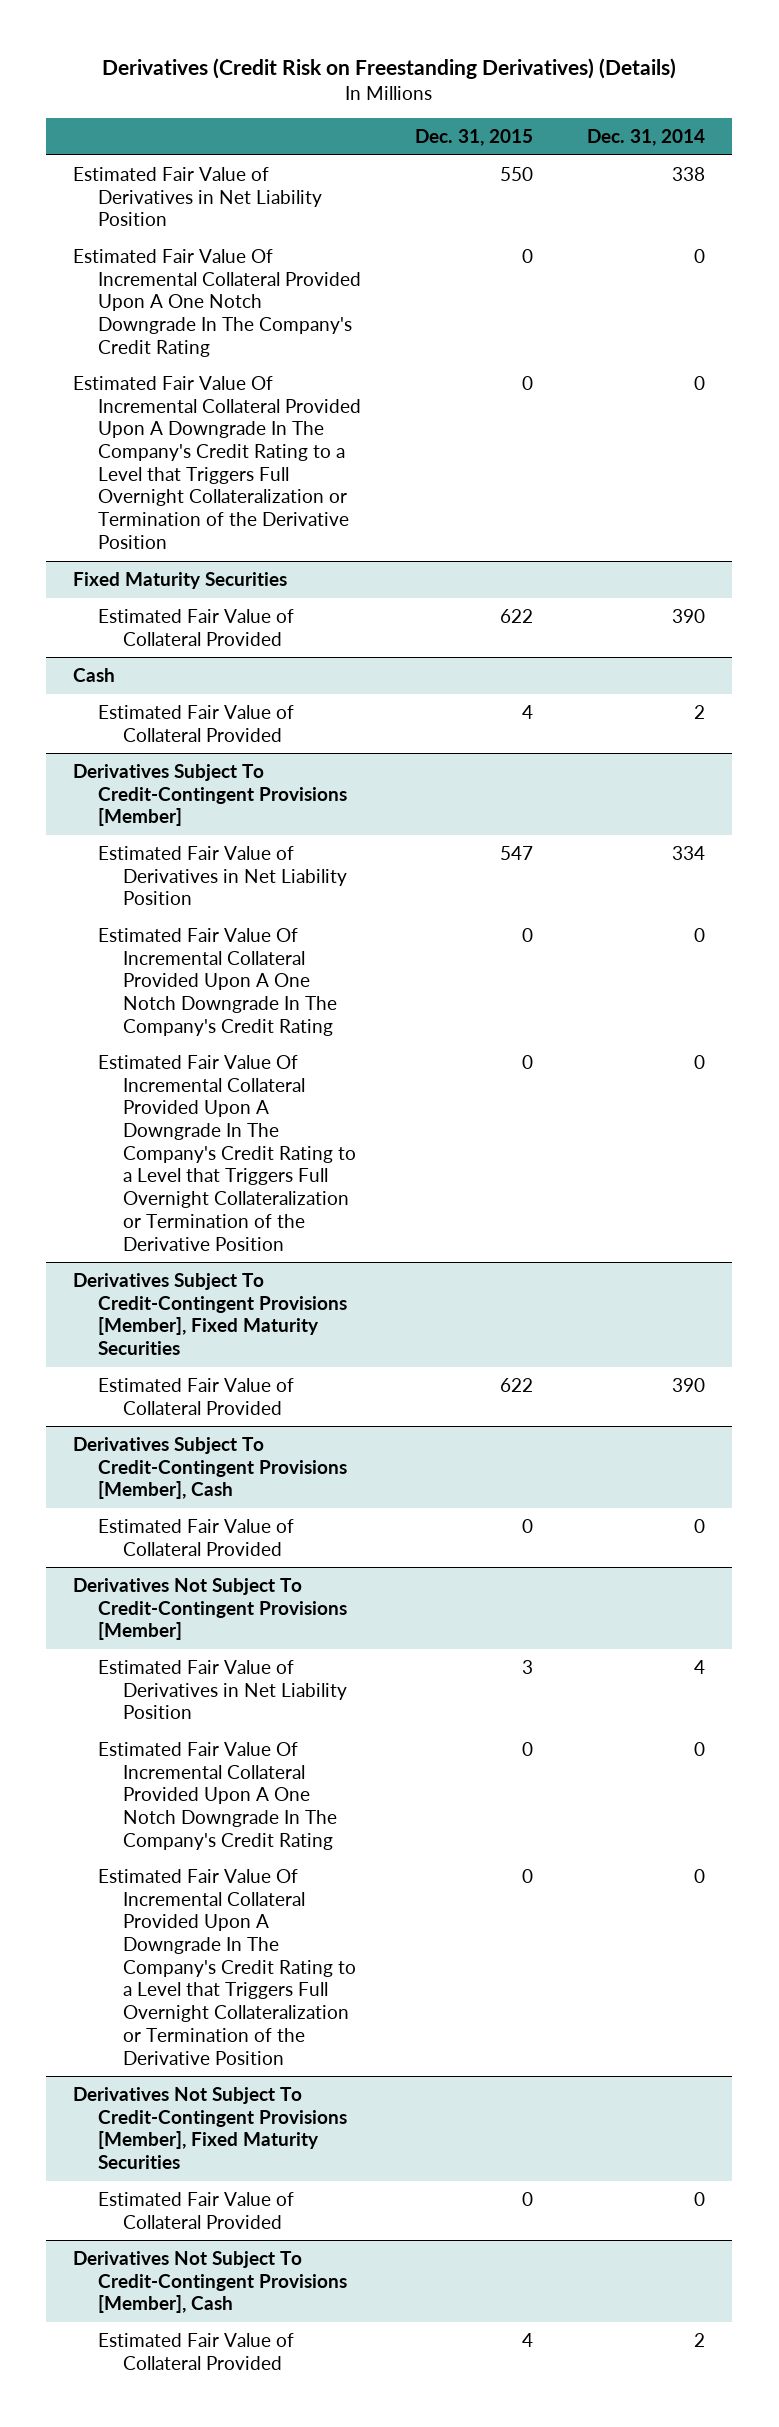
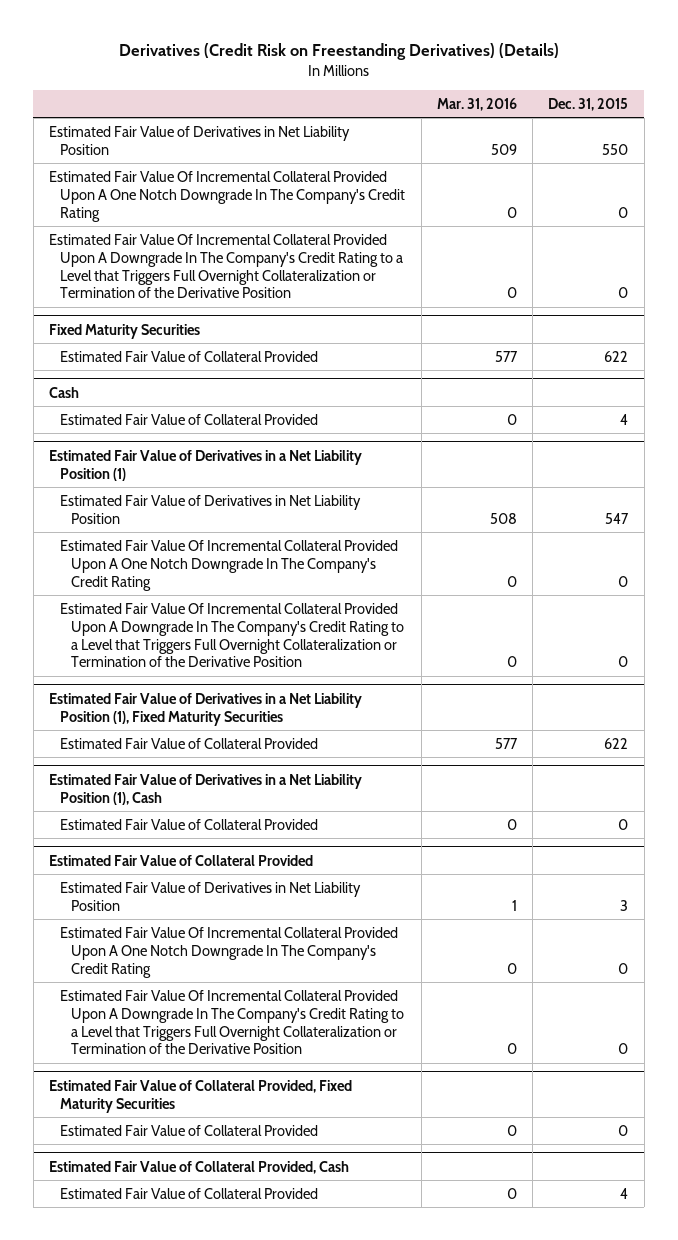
[587,128,706,146] Dec. 31, 2014 -> none
none -> [436,97,517,111] Mar. 31, 2016
[73,763,348,827] Derivatives Subject To Credit-Contingent Provisions [Member] -> [49,449,363,481] Estimated Fair Value of Derivatives in a Net Liability Position (1)
[73,1272,348,1356] Derivatives Subject To Credit-Contingent Provisions [Member], Fixed Maturity Securities -> none
none -> [49,692,363,726] Estimated Fair Value of Derivatives in a Net Liability Position (1), Fixed Maturity Securities
[73,1436,348,1500] Derivatives Subject To Credit-Contingent Provisions [Member], Cash -> none
none -> [49,773,363,805] Estimated Fair Value of Derivatives in a Net Liability Position (1), Cash
[73,1577,348,1641] Derivatives Not Subject To Credit-Contingent Provisions [Member] -> [49,854,314,866] Estimated Fair Value of Collateral Provided
[73,2086,348,2170] Derivatives Not Subject To Credit-Contingent Provisions [Member], Fixed Maturity Securities -> none
none -> [49,1079,353,1113] Estimated Fair Value of Collateral Provided, Fixed Maturity Securities
[73,2250,348,2314] Derivatives Not Subject To Credit-Contingent Provisions [Member], Cash -> none
none -> [49,1160,350,1174] Estimated Fair Value of Collateral Provided, Cash

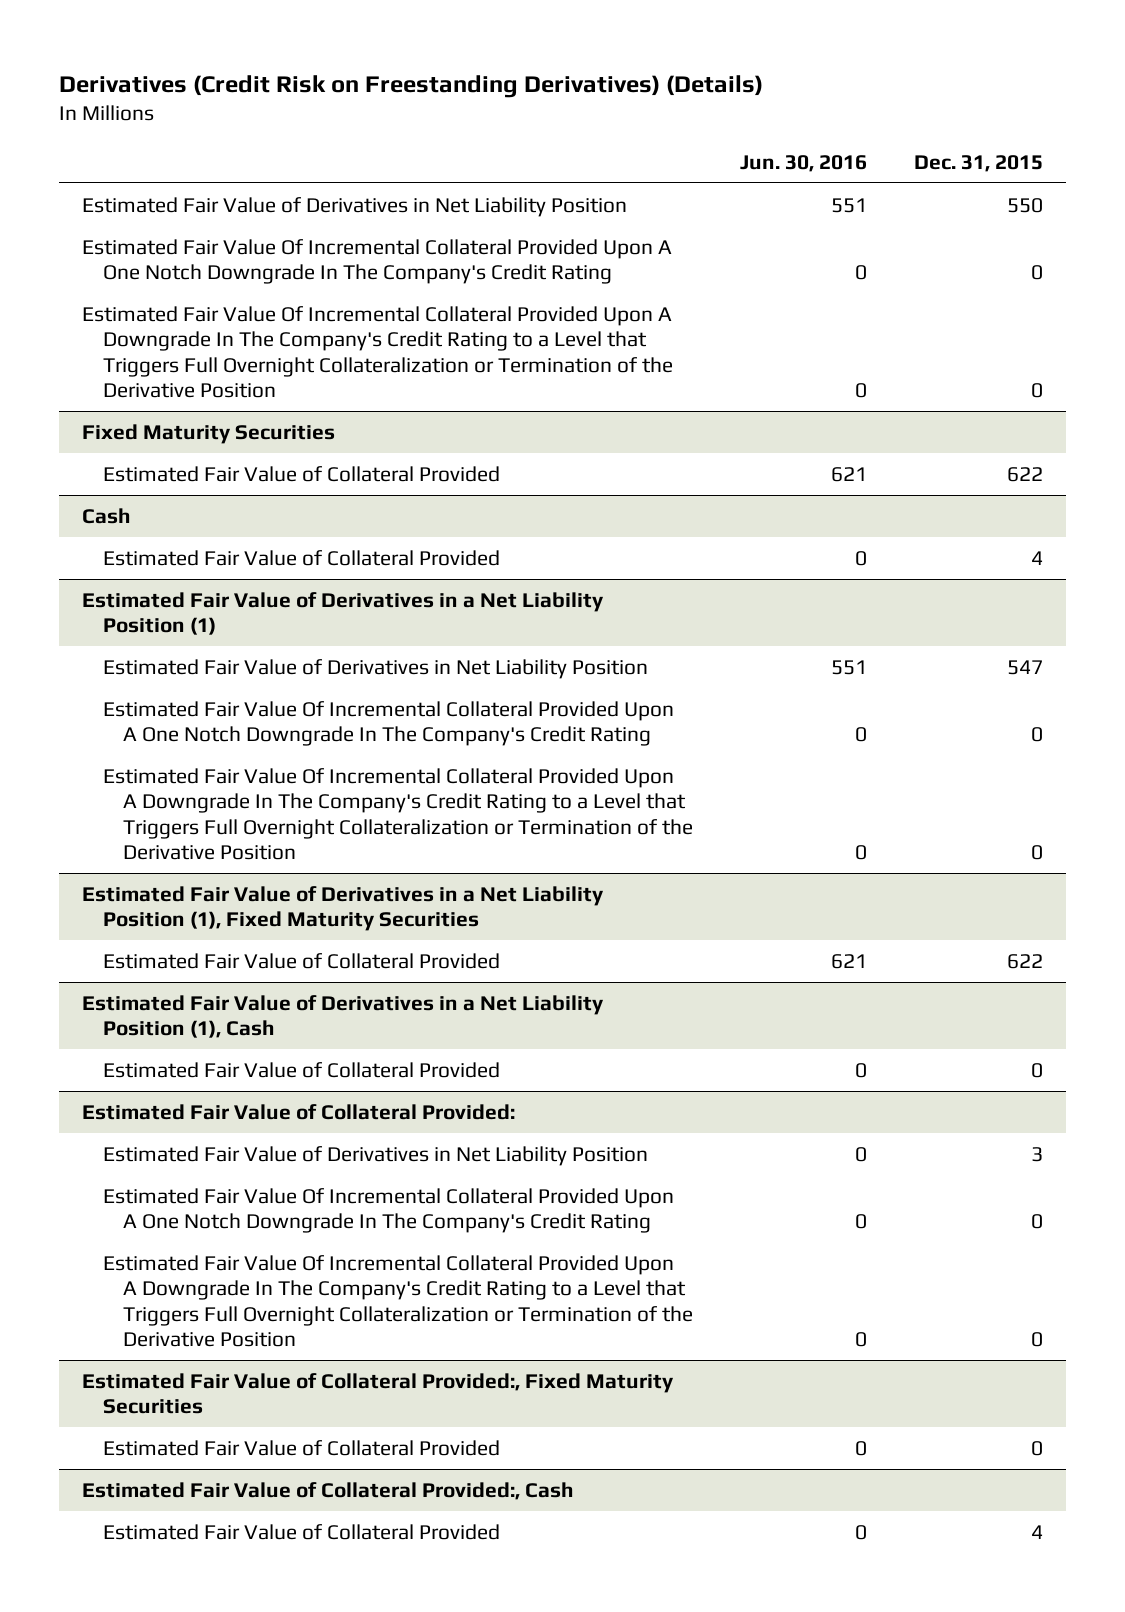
[436,97,517,111] Mar. 31, 2016 -> none
none -> [739,154,867,172] Jun. 30, 2016
[49,854,314,866] Estimated Fair Value of Collateral Provided -> [82,1103,516,1120] Estimated Fair Value of Collateral Provided:
[49,1079,353,1113] Estimated Fair Value of Collateral Provided, Fixed Maturity Securities -> [82,1372,675,1415] Estimated Fair Value of Collateral Provided:, Fixed Maturity Securities
[49,1160,350,1174] Estimated Fair Value of Collateral Provided, Cash -> [82,1481,575,1500] Estimated Fair Value of Collateral Provided:, Cash

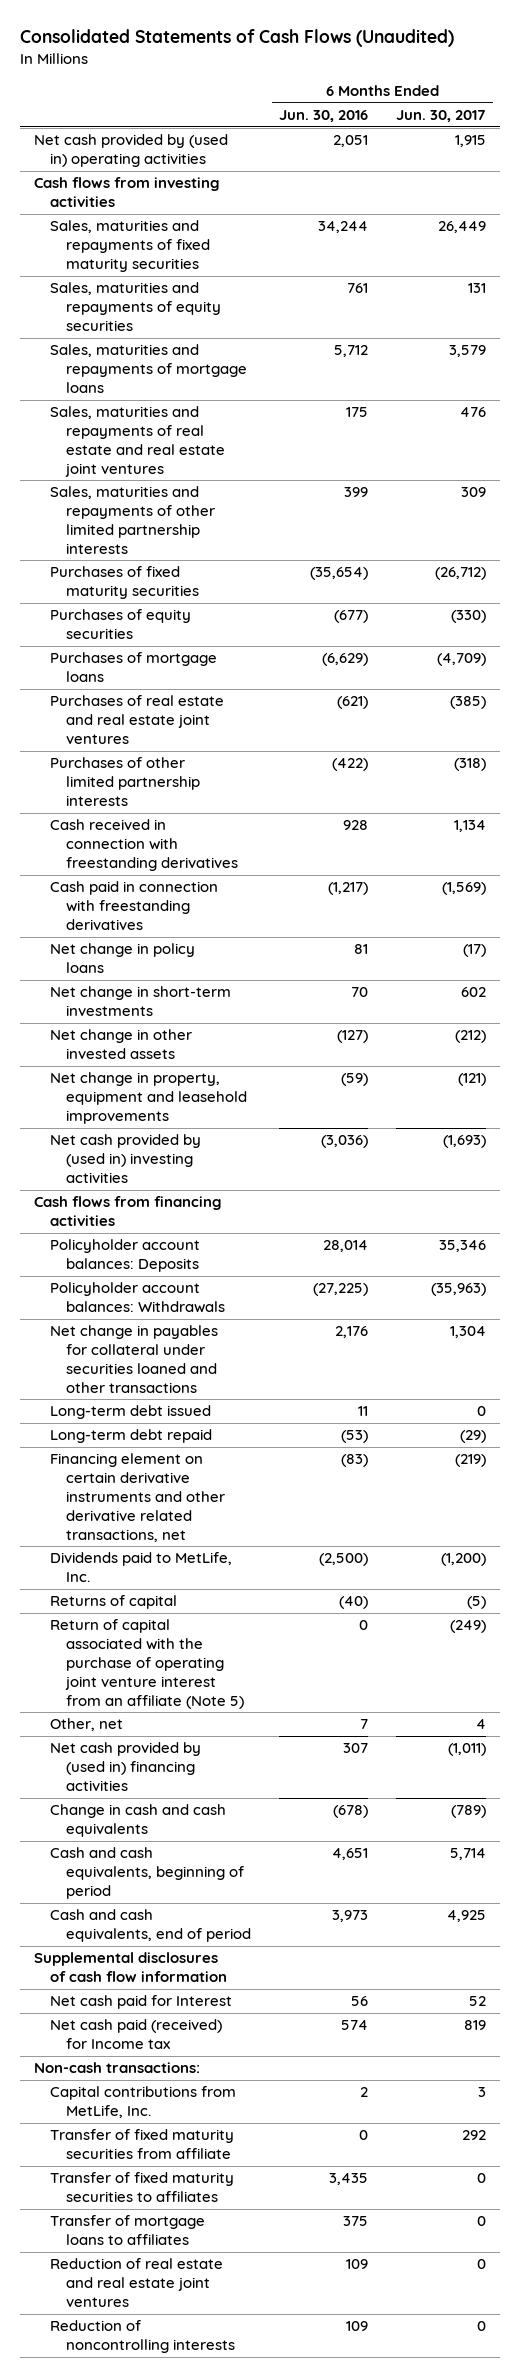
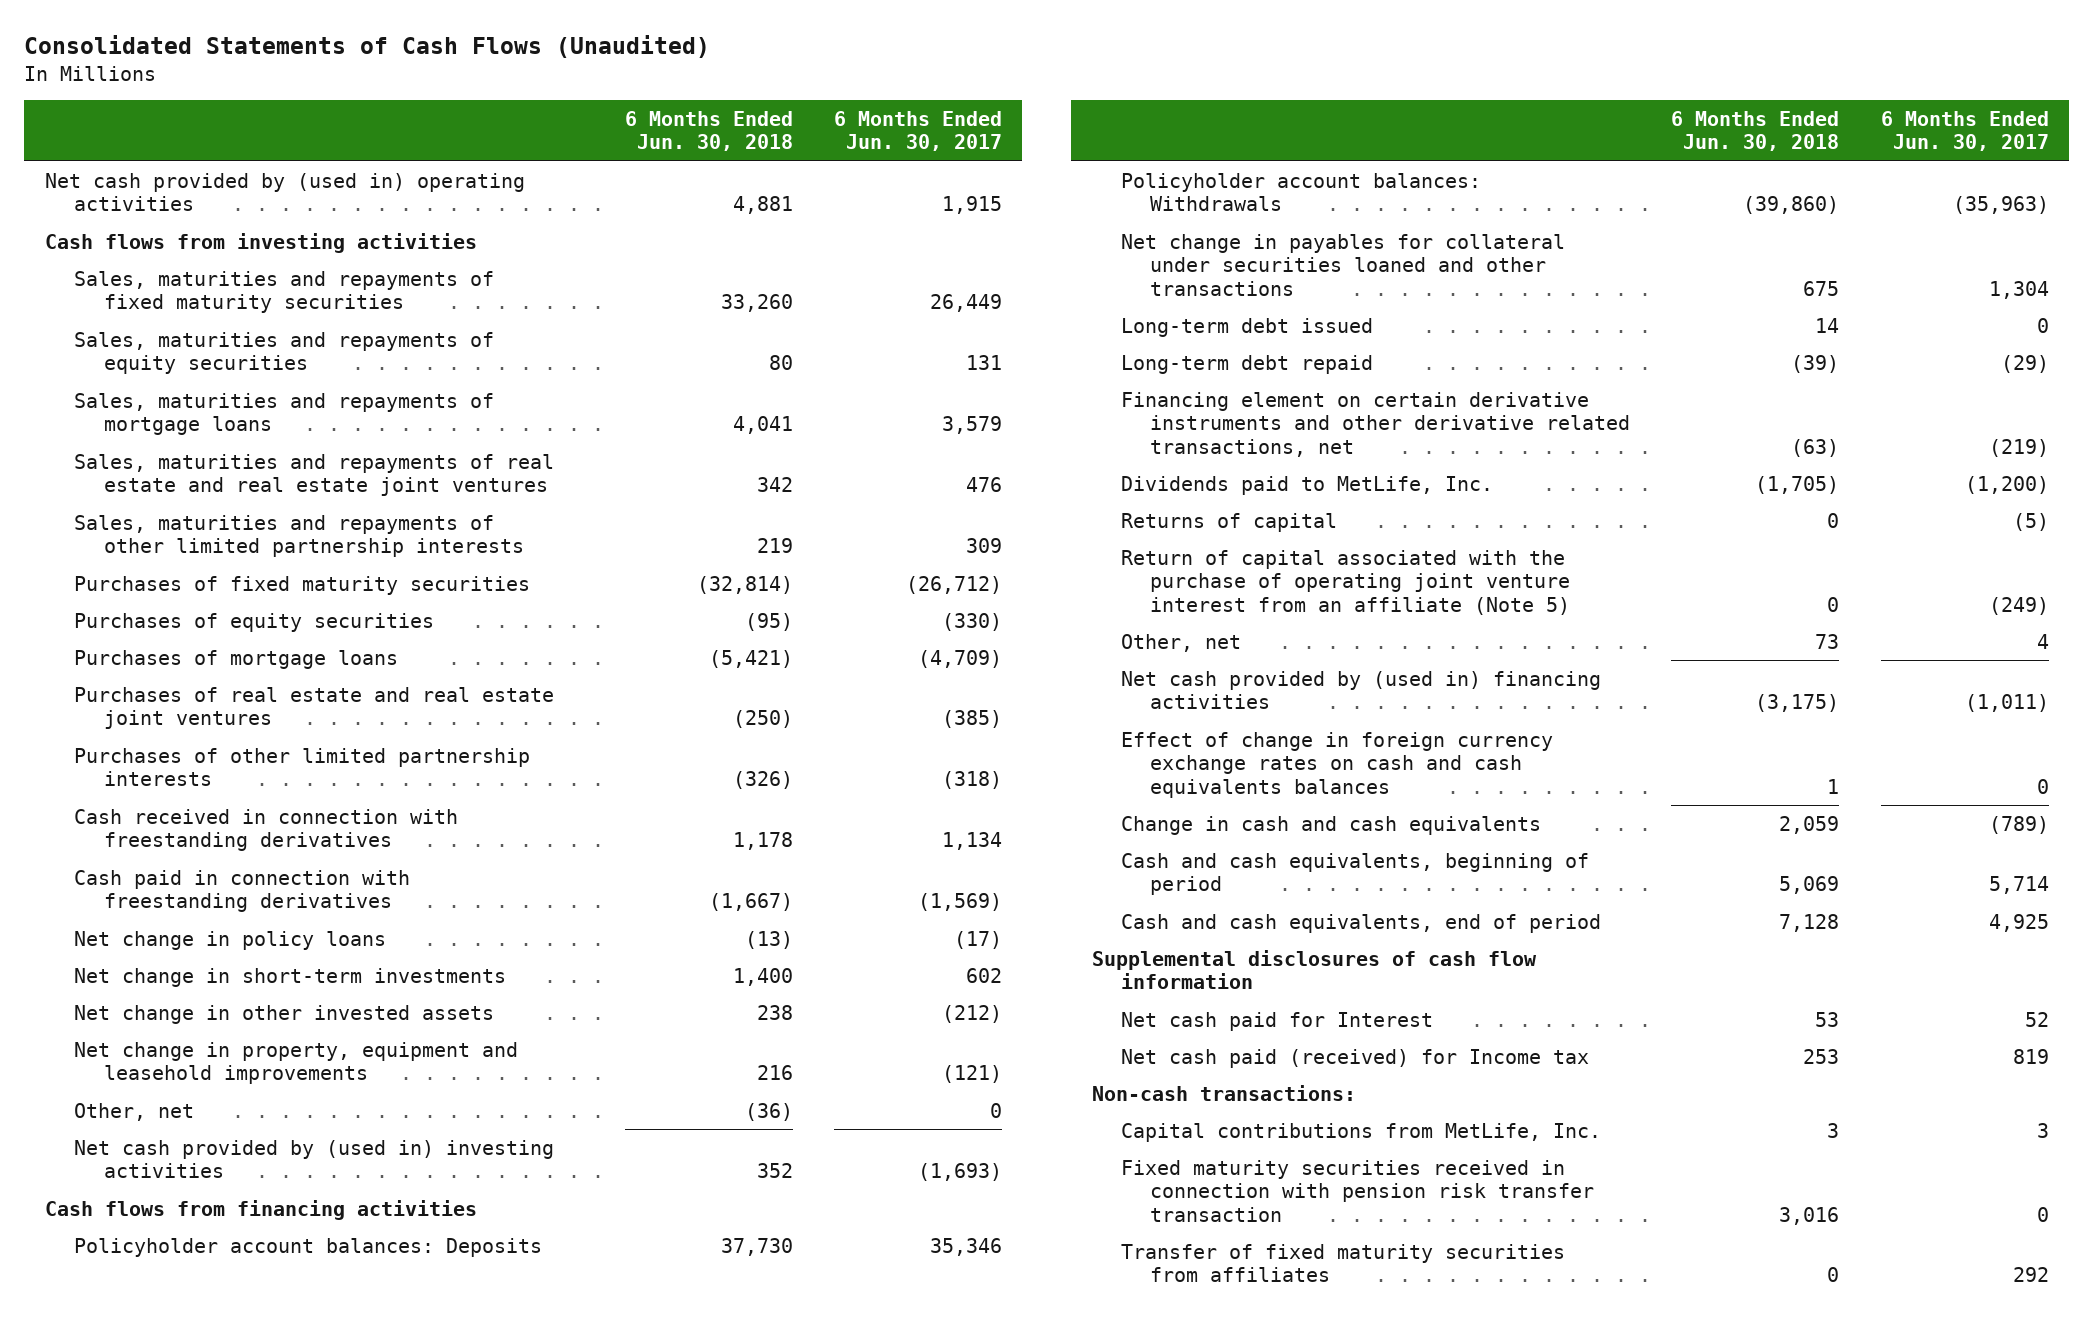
[278,110,368,123] Jun. 30, 2016 -> none
none -> [624,110,793,152] 6 Months Ended Jun. 30, 2018
none -> [74,1102,195,1121] Other, net
none -> [1120,731,1553,798] Effect of change in foreign currency exchange rates on cash and cash equivalents balances
[49,2172,234,2203] Transfer of fixed maturity securities to affiliates -> none
[49,2215,205,2246] Transfer of mortgage loans to affiliates -> none
[49,2258,223,2308] Reduction of real estate and real estate joint ventures -> none
[49,2320,235,2354] Reduction of noncontrolling interests -> none
none -> [1120,1159,1595,1222] Fixed maturity securities received in connection with pension risk transfer transaction
[49,2129,234,2160] Transfer of fixed maturity securities from affiliate -> [1120,1243,1565,1283] Transfer of fixed maturity securities from affiliates

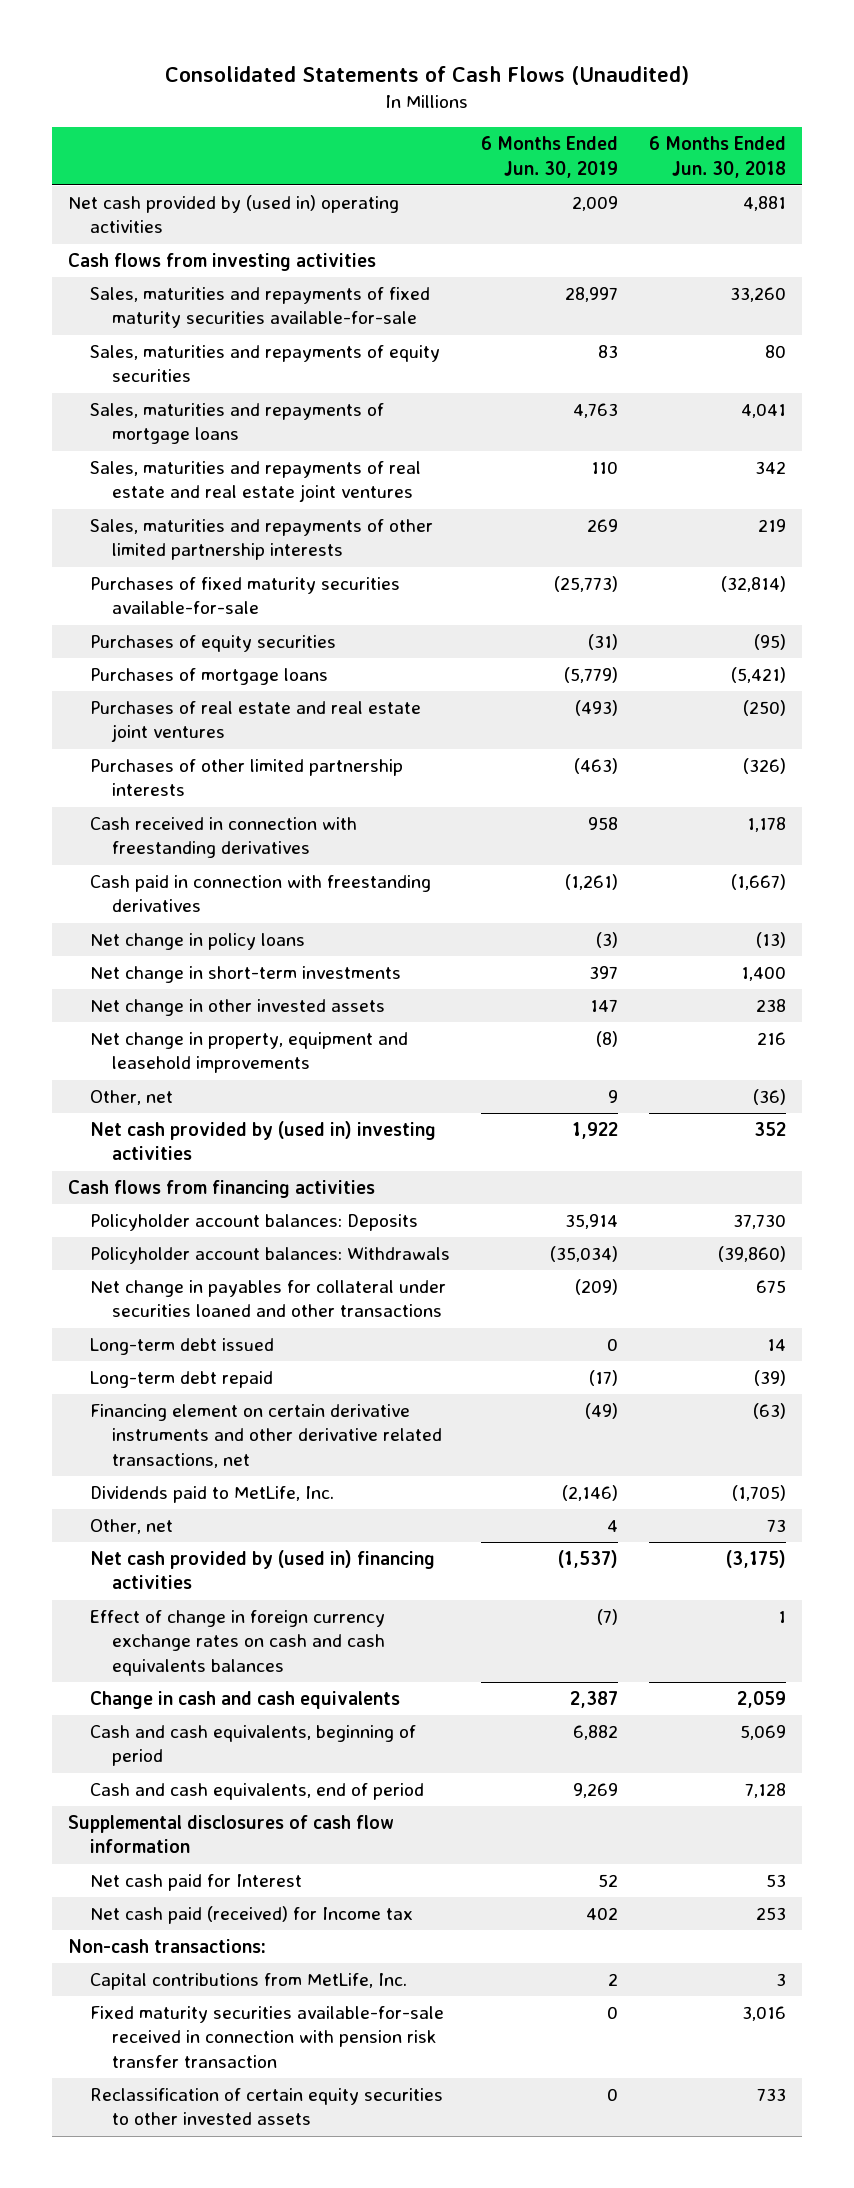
[833,110,1002,152] 6 Months Ended Jun. 30, 2017 -> none
none -> [481,136,619,178] 6 Months Ended Jun. 30, 2019
[74,270,495,314] Sales, maturities and repayments of fixed maturity securities -> [90,287,431,329] Sales, maturities and repayments of fixed maturity securities available-for-sale
[74,575,531,595] Purchases of fixed maturity securities -> [90,577,401,615] Purchases of fixed maturity securities available-for-sale
[1120,512,1337,532] Returns of capital -> none
[1120,549,1571,615] Return of capital associated with the purchase of operating joint venture interest from an affiliate (Note 5) -> none
[1120,1243,1565,1283] Transfer of fixed maturity securities from affiliates -> none
[1120,1159,1595,1222] Fixed maturity securities received in connection with pension risk transfer transaction -> [90,2006,445,2068] Fixed maturity securities available-for-sale received in connection with pension risk transfer transaction
none -> [90,2088,444,2126] Reclassification of certain equity securities to other invested assets

